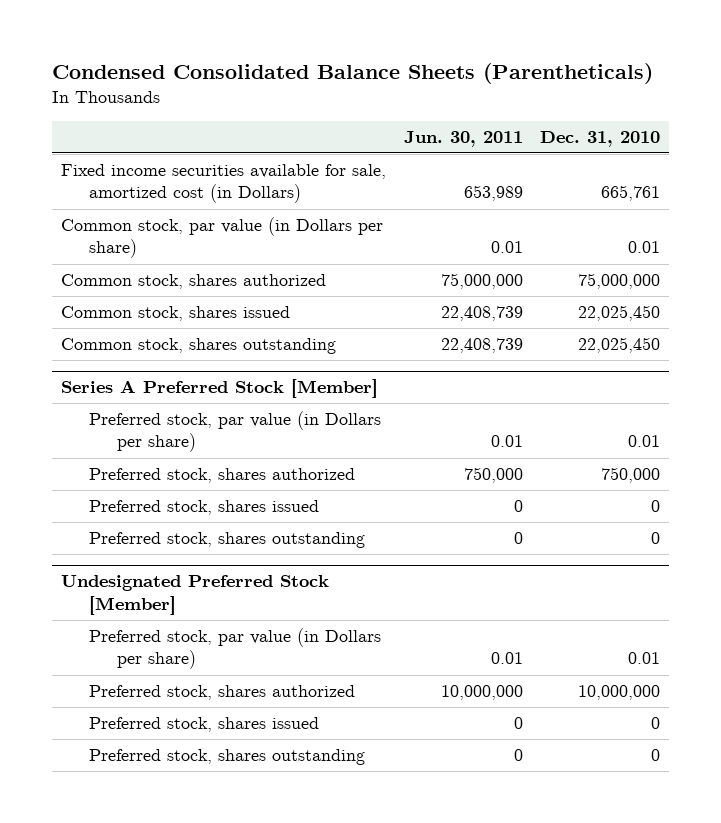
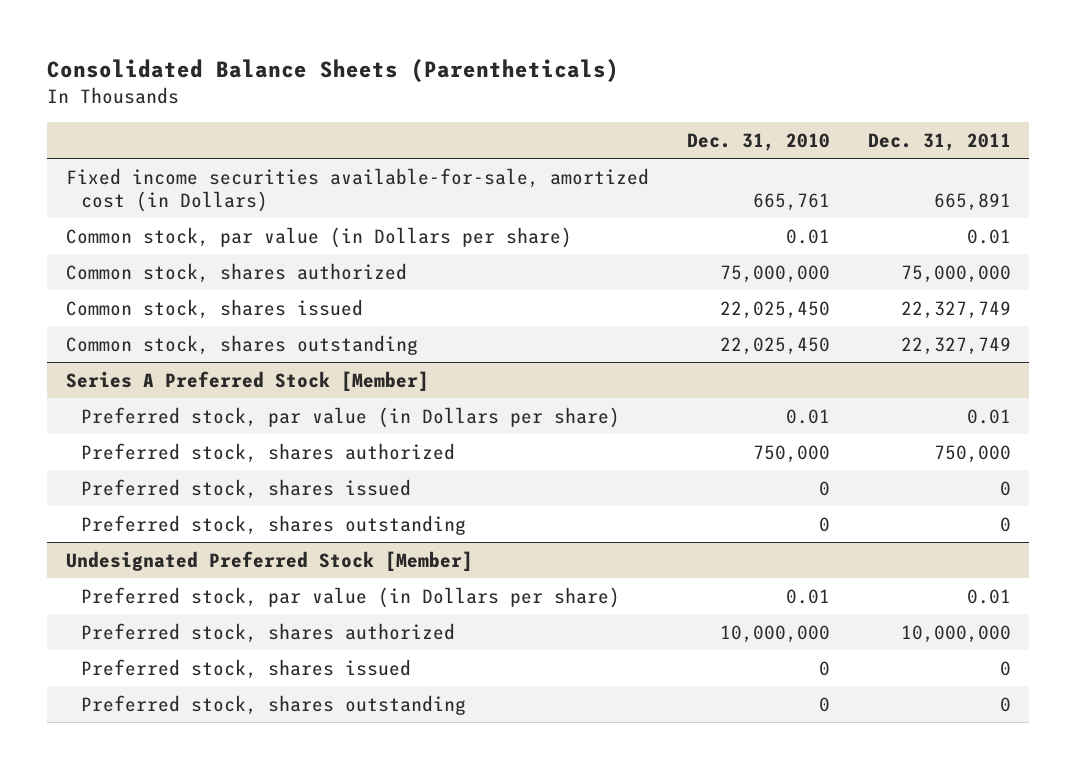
[51,63,653,85] Condensed Consolidated Balance Sheets (Parentheticals) -> [47,59,620,83] Consolidated Balance Sheets (Parentheticals)
[403,130,523,147] Jun. 30, 2011 -> none
none -> [867,133,1011,152] Dec. 31, 2011
[60,164,386,204] Fixed income securities available for sale, amortized cost (in Dollars) -> [66,167,650,213] Fixed income securities available-for-sale, amortized cost (in Dollars)

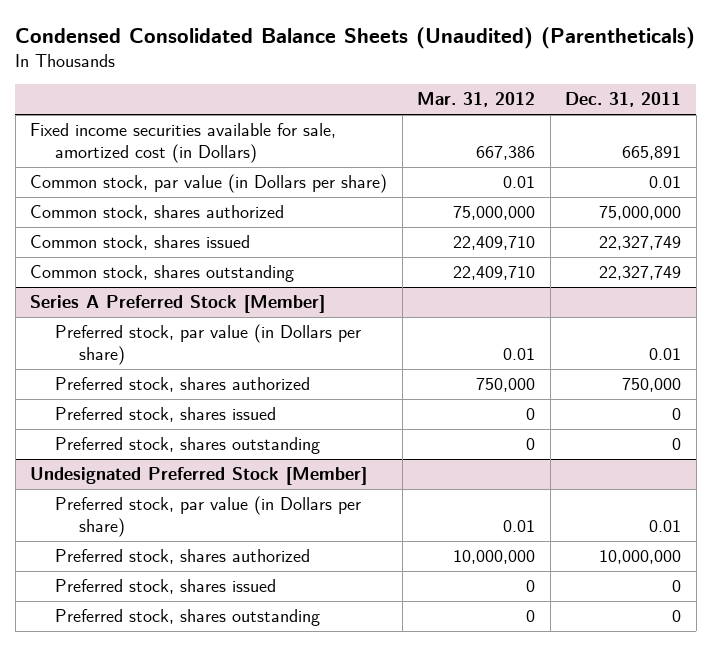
[47,59,620,83] Consolidated Balance Sheets (Parentheticals) -> [15,26,696,49] Condensed Consolidated Balance Sheets (Unaudited) (Parentheticals)
[686,133,830,152] Dec. 31, 2010 -> none
none -> [417,92,536,108] Mar. 31, 2012
[66,167,650,213] Fixed income securities available-for-sale, amortized cost (in Dollars) -> [30,123,337,164] Fixed income securities available for sale, amortized cost (in Dollars)

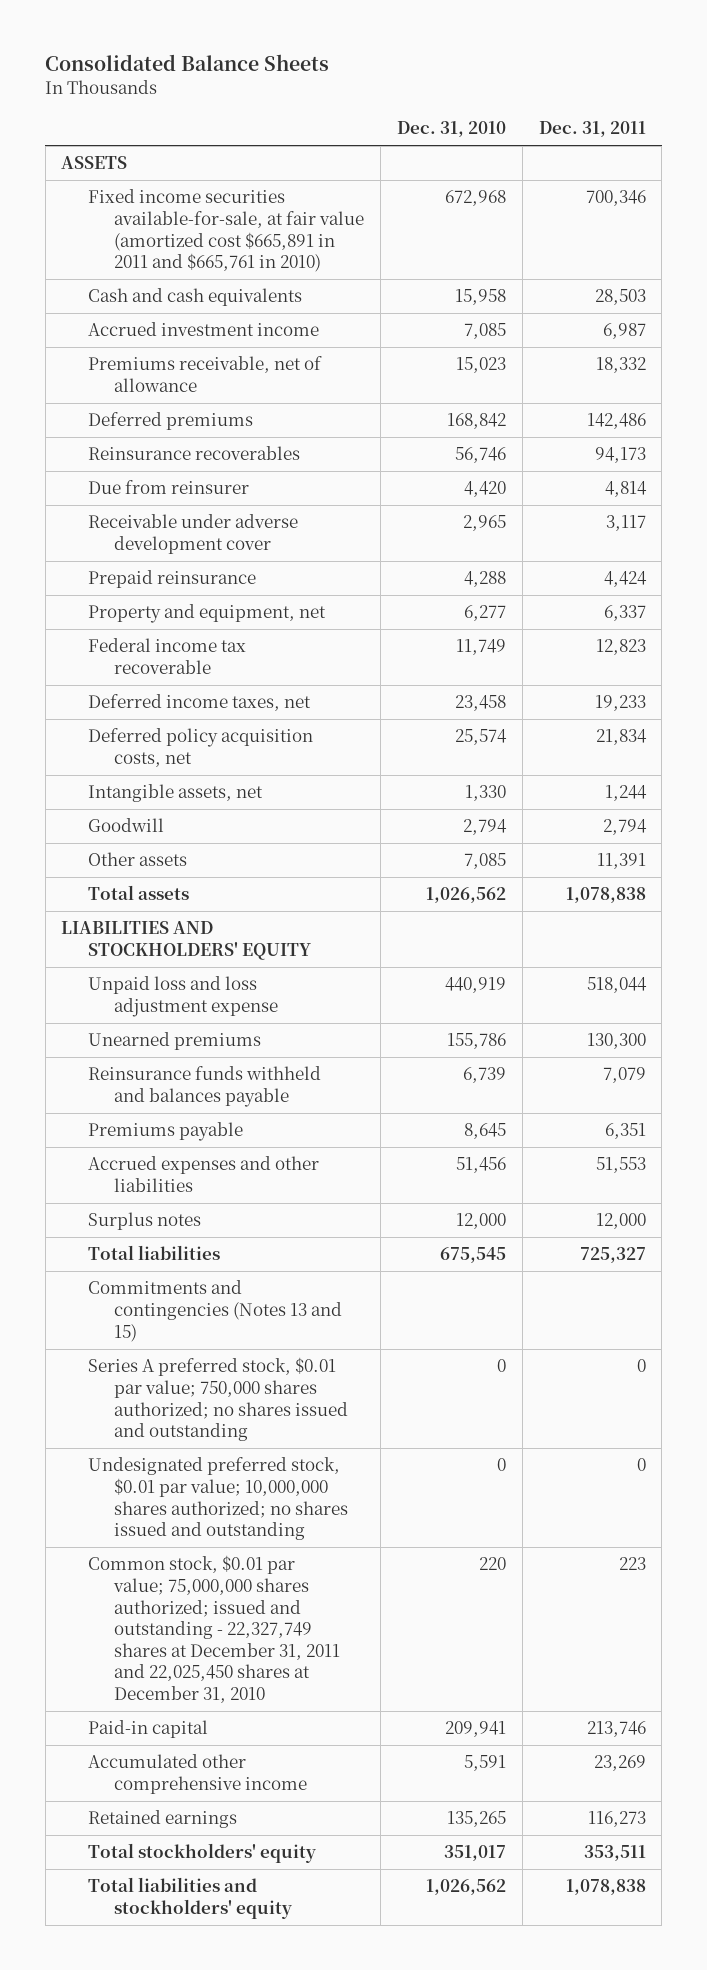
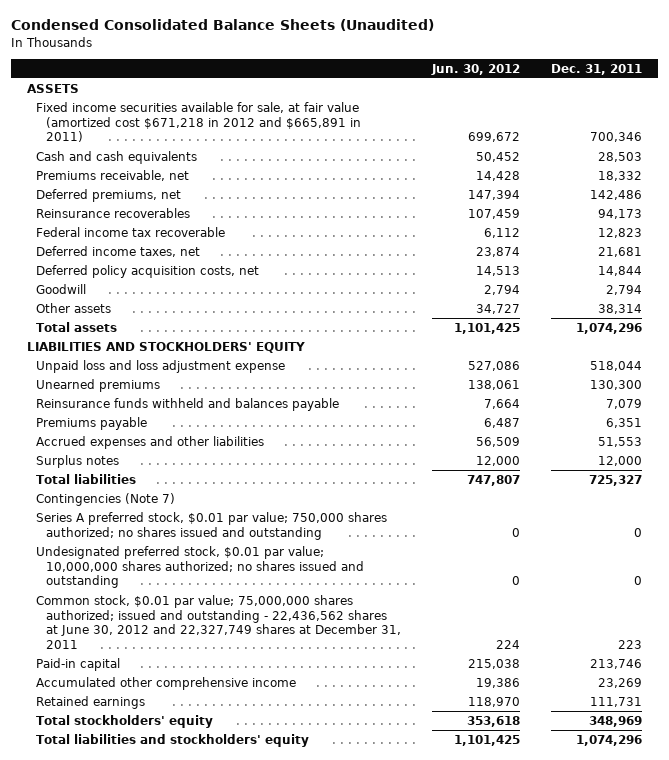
[45,54,330,72] Consolidated Balance Sheets -> [11,19,435,32] Condensed Consolidated Balance Sheets (Unaudited)
[397,121,507,138] Dec. 31, 2010 -> none
none -> [430,63,520,75] Jun. 30, 2012
[87,189,365,273] Fixed income securities available-for-sale, at fair value (amortized cost $665,891 in 2011 and $665,761 in 2010) -> [36,102,361,143] Fixed income securities available for sale, at fair value (amortized cost $671,218 in 2012 and $665,891 in 2011)
[87,322,319,337] Accrued investment income -> none
[87,356,322,392] Premiums receivable, net of allowance -> [36,170,190,182] Premiums receivable, net
[87,412,253,431] Deferred premiums -> [36,189,182,203] Deferred premiums, net
[87,480,249,495] Due from reinsurer -> none
[87,514,298,554] Receivable under adverse development cover -> none
[87,570,256,589] Prepaid reinsurance -> none
[87,604,326,624] Property and equipment, net -> none
[87,784,263,803] Intangible assets, net -> none
[594,695,646,712] 19,233 -> [598,247,643,258] 21,681
[595,729,647,746] 21,834 -> [598,266,643,277] 14,844
[596,853,646,870] 11,391 -> [598,304,643,315] 38,314
[565,887,646,904] 1,078,838 -> [576,323,643,335] 1,074,296
[87,1280,343,1342] Commitments and contingencies (Notes 13 and 15) -> [36,493,176,507] Contingencies (Note 7)
[87,1555,341,1703] Common stock, $0.01 par value; 75,000,000 shares authorized; issued and outstanding - 22,327,749 shares at December 31, 2011 and 22,025,450 shares at December 31, 2010 -> [36,595,401,649] Common stock, $0.01 par value; 75,000,000 shares authorized; issued and outstanding - 22,436,562 shares at June 30, 2012 and 22,327,749 shares at December 31, 2011
[587,1811,646,1828] 116,273 -> [590,697,643,708] 111,731
[583,1845,646,1862] 353,511 -> [589,716,643,728] 348,969
[565,1879,646,1896] 1,078,838 -> [576,735,643,747] 1,074,296

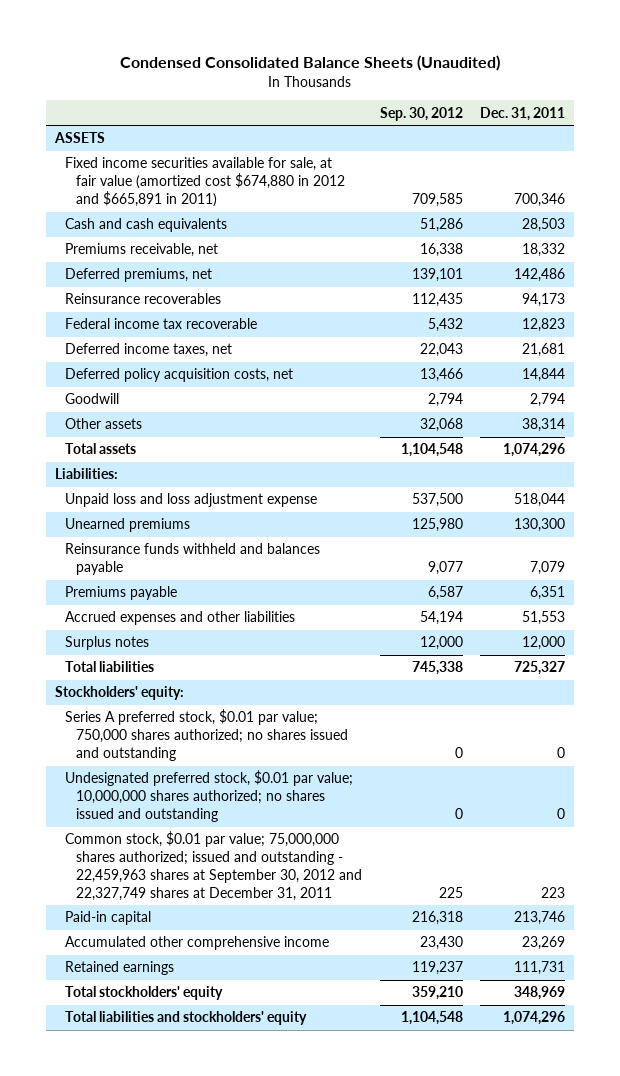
[430,63,520,75] Jun. 30, 2012 -> none
none -> [379,106,463,121] Sep. 30, 2012
[36,102,361,143] Fixed income securities available for sale, at fair value (amortized cost $671,218 in 2012 and $665,891 in 2011) -> [65,157,345,208] Fixed income securities available for sale, at fair value (amortized cost $674,880 in 2012 and $665,891 in 2011)
[27,342,306,354] LIABILITIES AND STOCKHOLDERS' EQUITY -> none
none -> [55,468,119,480] Liabilities:
[36,493,176,507] Contingencies (Note 7) -> none
none -> [55,686,185,701] Stockholders' equity:
[36,595,401,649] Common stock, $0.01 par value; 75,000,000 shares authorized; issued and outstanding - 22,436,562 shares at June 30, 2012 and 22,327,749 shares at December 31, 2011 -> [65,831,362,902] Common stock, $0.01 par value; 75,000,000 shares authorized; issued and outstanding - 22,459,963 shares at September 30, 2012 and 22,327,749 shares at December 31, 2011

